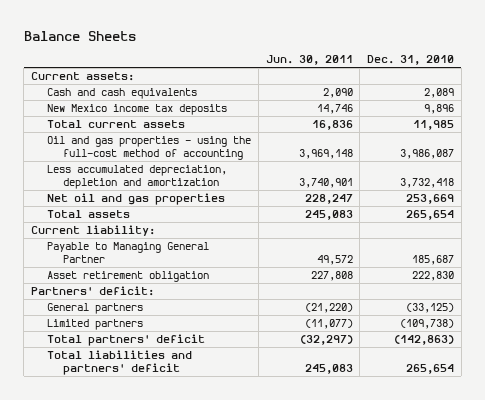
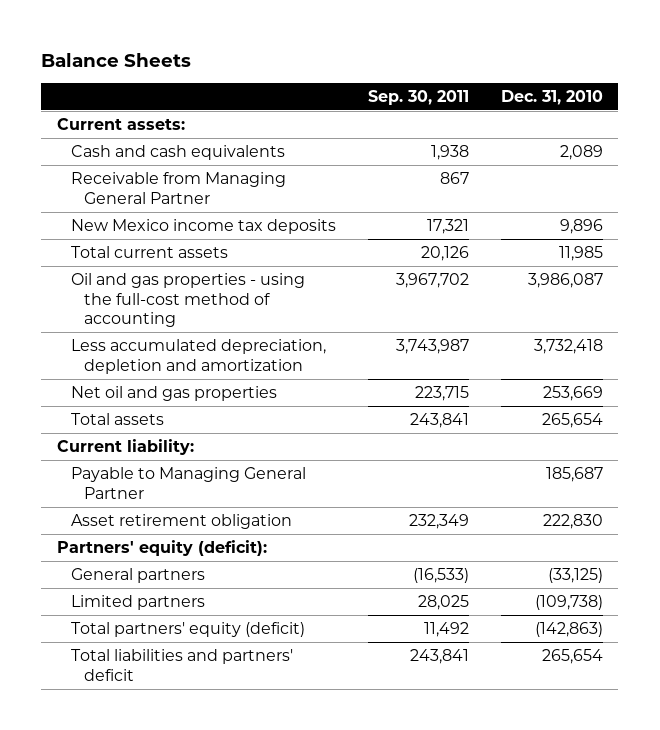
[265,55,353,66] Jun. 30, 2011 -> none
none -> [367,89,469,105] Sep. 30, 2011
none -> [70,172,286,204] Receivable from Managing General Partner
[31,286,155,297] Partners' deficit: -> [57,540,268,557] Partners' equity (deficit):
[47,334,206,347] Total partners' deficit -> [70,622,305,638] Total partners' equity (deficit)

